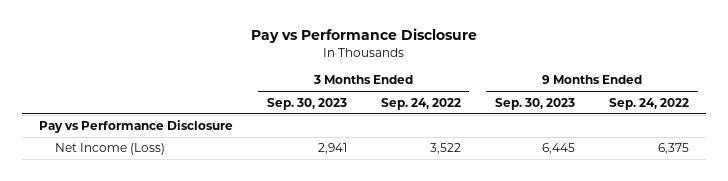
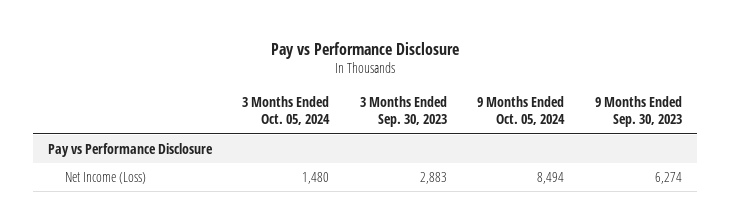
[380,97,461,110] Sep. 24, 2022 -> none
[609,97,690,110] Sep. 24, 2022 -> none
none -> [242,95,331,126] 3 Months Ended Oct. 05, 2024
none -> [477,95,566,126] 9 Months Ended Oct. 05, 2024
[317,143,347,155] 2,941 -> [419,172,447,185] 2,883
[541,143,575,155] 6,445 -> [654,172,682,185] 6,274

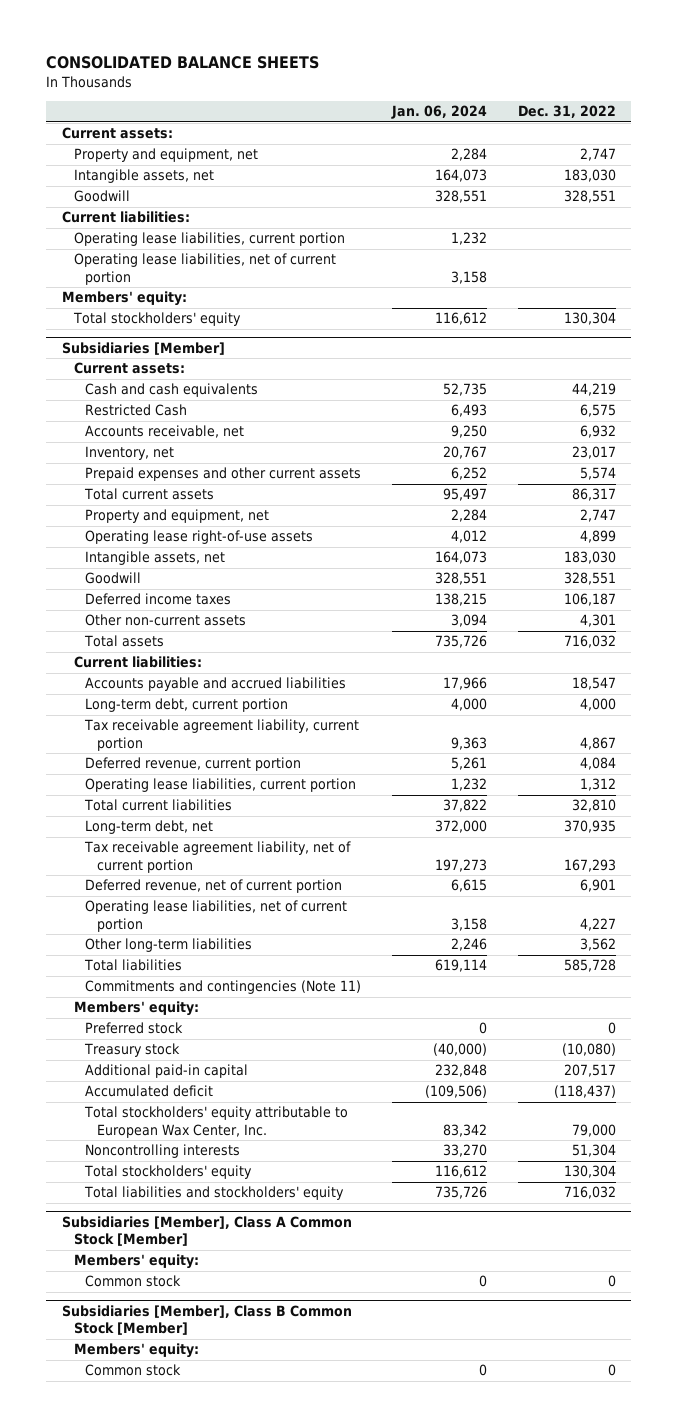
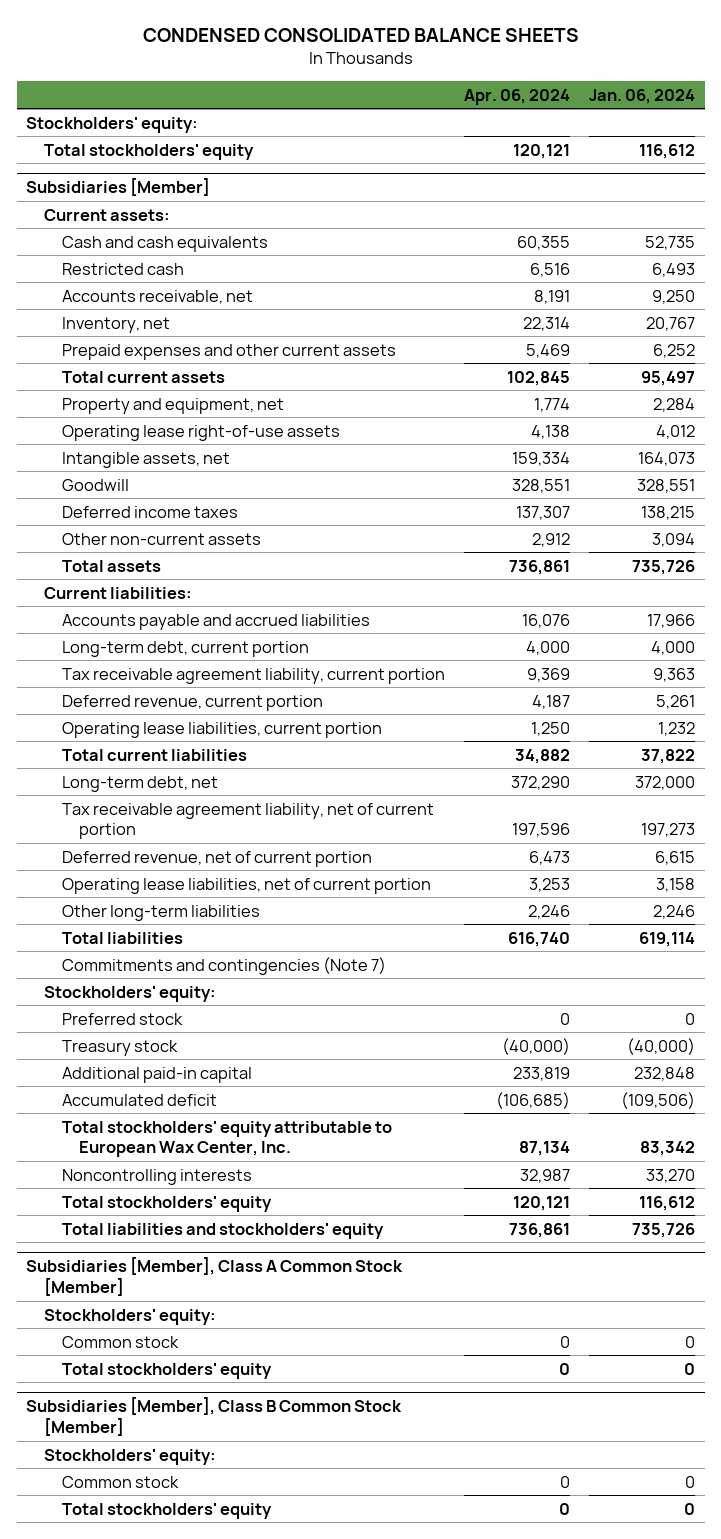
[46,56,320,70] CONSOLIDATED BALANCE SHEETS -> [142,28,579,43] CONDENSED CONSOLIDATED BALANCE SHEETS
[517,105,616,119] Dec. 31, 2022 -> none
none -> [463,88,570,105] Apr. 06, 2024
[61,127,173,140] Current assets: -> none
[73,148,258,163] Property and equipment, net -> none
[73,169,214,184] Intangible assets, net -> none
[73,190,130,203] Goodwill -> none
[61,211,190,224] Current liabilities: -> none
[73,232,345,247] Operating lease liabilities, current portion -> none
[73,253,336,285] Operating lease liabilities, net of current portion -> none
[61,291,187,307] Members' equity: -> [26,116,199,133] Stockholders' equity:
[85,404,188,417] Restricted Cash -> [61,262,184,275] Restricted cash
[85,980,362,995] Commitments and contingencies (Note 11) -> [61,956,386,975] Commitments and contingencies (Note 7)
[73,1001,199,1017] Members' equity: -> [43,985,216,1002] Stockholders' equity:
[73,1254,199,1270] Members' equity: -> [43,1308,216,1325] Stockholders' equity:
none -> [61,1362,272,1379] Total stockholders' equity
[73,1343,199,1359] Members' equity: -> [43,1448,216,1465] Stockholders' equity:
none -> [61,1502,272,1519] Total stockholders' equity

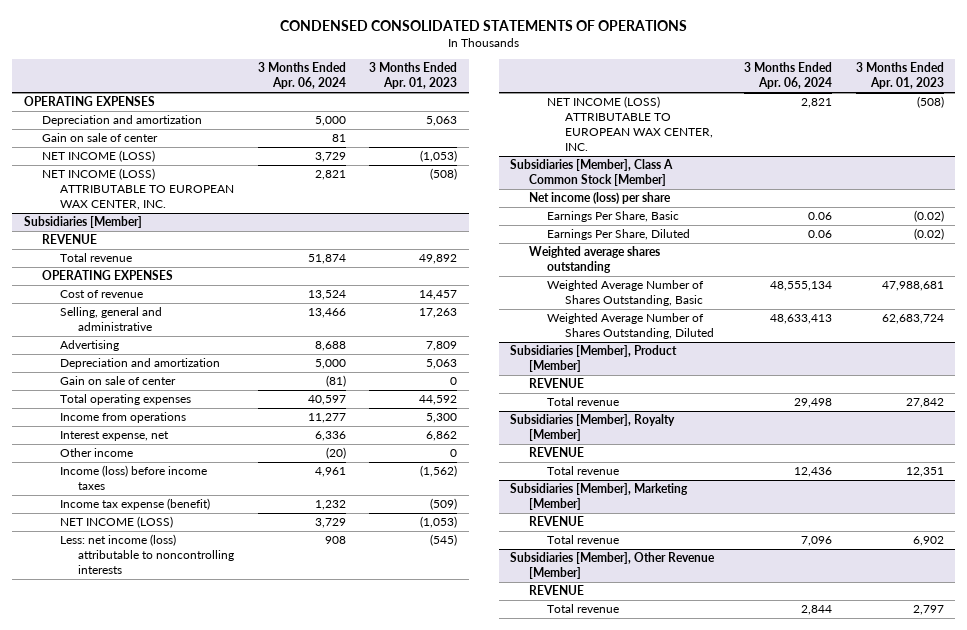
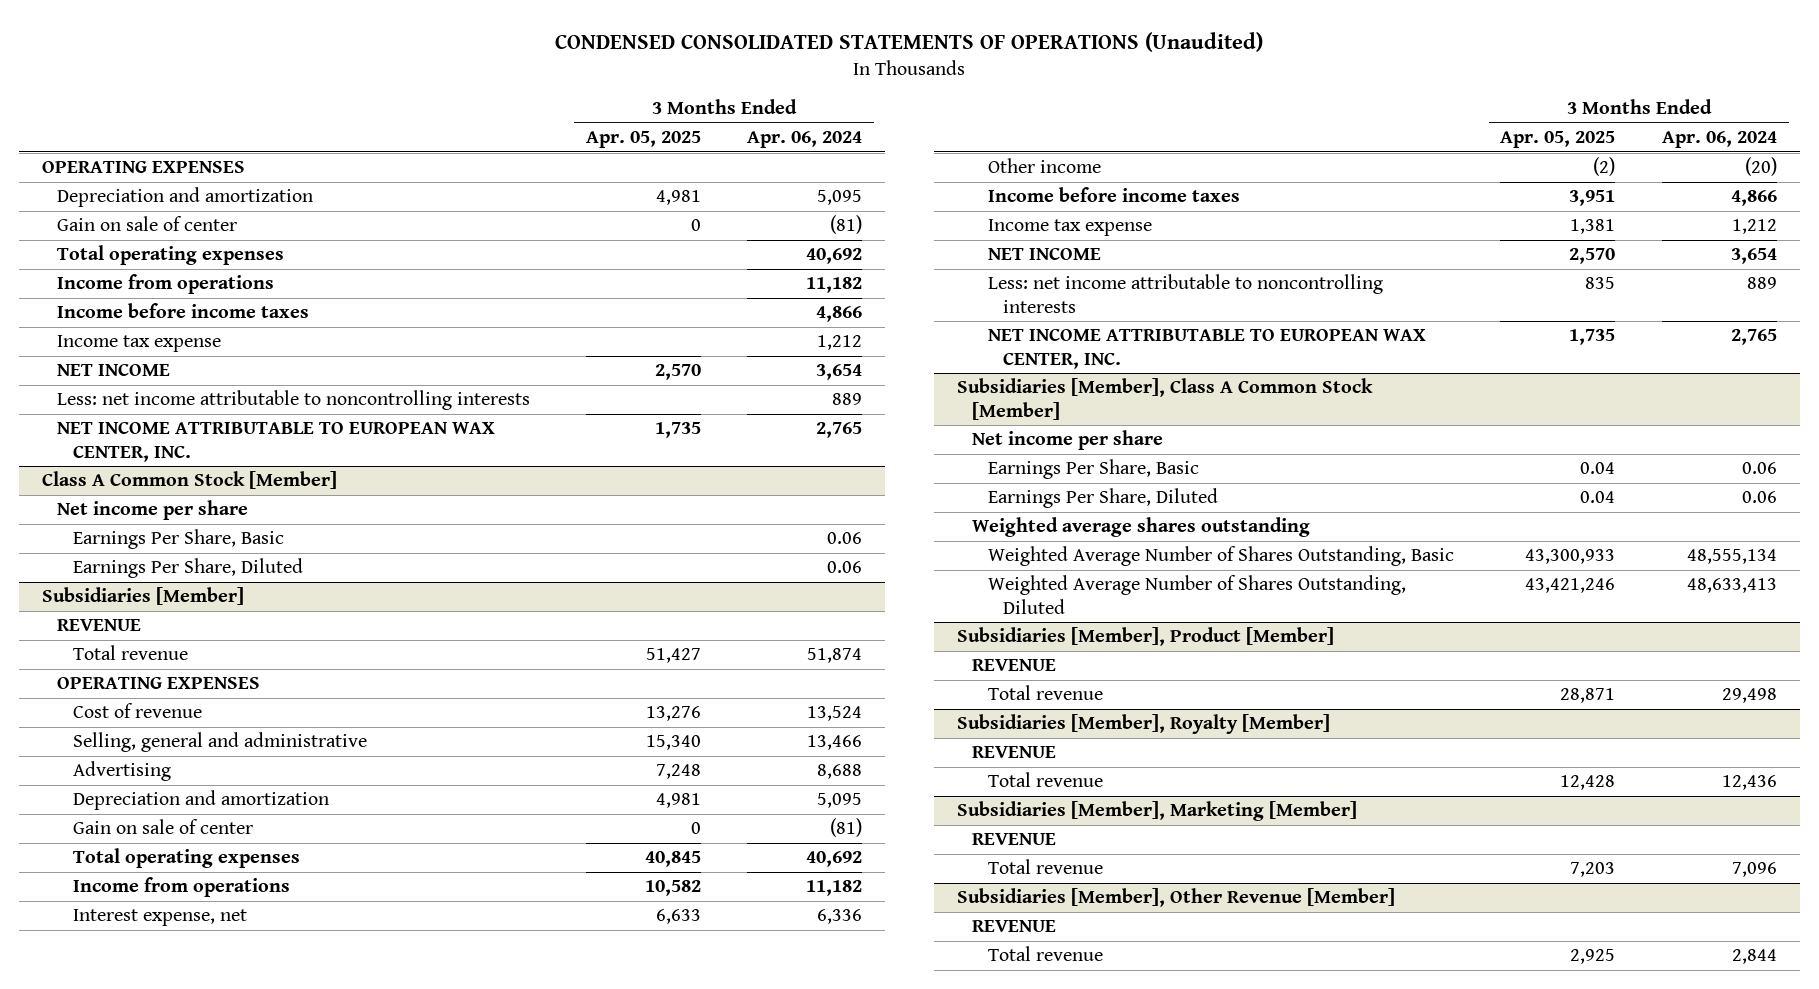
[279,19,687,31] CONDENSED CONSOLIDATED STATEMENTS OF OPERATIONS -> [555,31,1264,52] CONDENSED CONSOLIDATED STATEMENTS OF OPERATIONS (Unaudited)
[369,62,458,90] 3 Months Ended Apr. 01, 2023 -> none
none -> [585,131,701,149] Apr. 05, 2025
[314,116,346,127] 5,000 -> [817,190,863,206] 5,095
[331,134,346,143] 81 -> [830,215,863,235] (81)
none -> [57,245,285,266] Total operating expenses
none -> [57,274,275,295] Income from operations
none -> [57,303,310,319] Income before income taxes
none -> [57,335,222,353] Income tax expense
[41,150,155,163] NET INCOME (LOSS) -> [57,363,171,377] NET INCOME
[314,152,346,163] 3,729 -> [816,364,863,381] 3,654
none -> [57,390,531,411] Less: net income attributable to noncontrolling interests
[41,168,235,211] NET INCOME (LOSS) ATTRIBUTABLE TO EUROPEAN WAX CENTER, INC. -> [57,421,496,462] NET INCOME ATTRIBUTABLE TO EUROPEAN WAX CENTER, INC.
[314,170,346,181] 2,821 -> [816,422,863,439] 2,765
none -> [41,471,337,490] Class A Common Stock [Member]
none -> [57,500,249,521] Net income per share
none -> [73,529,285,550] Earnings Per Share, Basic
none -> [73,558,304,579] Earnings Per Share, Diluted
[314,359,346,370] 5,000 -> [817,793,863,809] 5,095
[307,395,346,406] 40,597 -> [806,851,863,868] 40,692
[307,413,346,424] 11,277 -> [806,880,863,897] 11,182
[60,465,208,491] Income (loss) before income taxes -> [987,187,1240,203] Income before income taxes
[314,467,346,478] 4,961 -> [1731,190,1778,207] 4,866
[60,498,211,511] Income tax expense (benefit) -> [987,219,1152,237] Income tax expense
[314,500,346,511] 1,232 -> [1732,219,1778,235] 1,212
[60,516,174,529] NET INCOME (LOSS) -> [987,247,1101,261] NET INCOME
[314,518,346,529] 3,729 -> [1731,248,1778,265] 3,654
[60,534,235,575] Less: net income (loss) attributable to noncontrolling interests -> [987,274,1383,313] Less: net income attributable to noncontrolling interests
[324,536,346,545] 908 -> [1747,277,1778,290] 889
[546,96,714,152] NET INCOME (LOSS) ATTRIBUTABLE TO EUROPEAN WAX CENTER, INC. -> [987,328,1426,369] NET INCOME ATTRIBUTABLE TO EUROPEAN WAX CENTER, INC.
[801,98,833,109] 2,821 -> [1731,329,1778,346] 2,765
[528,192,671,205] Net income (loss) per share -> [972,430,1164,451] Net income per share

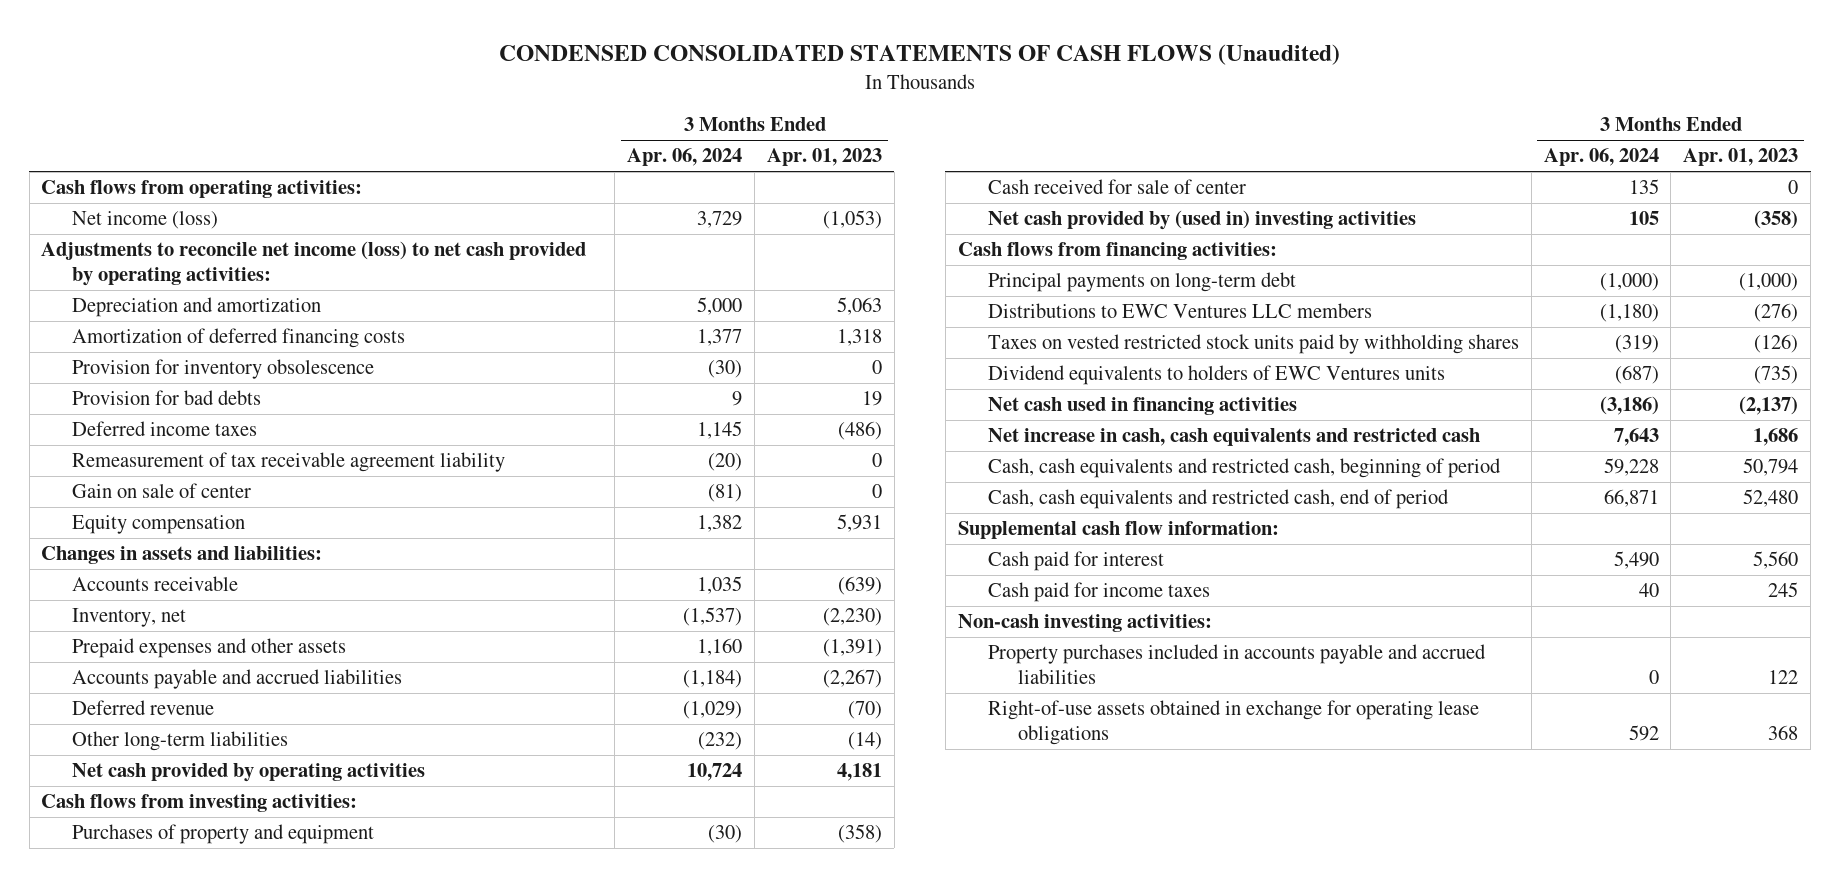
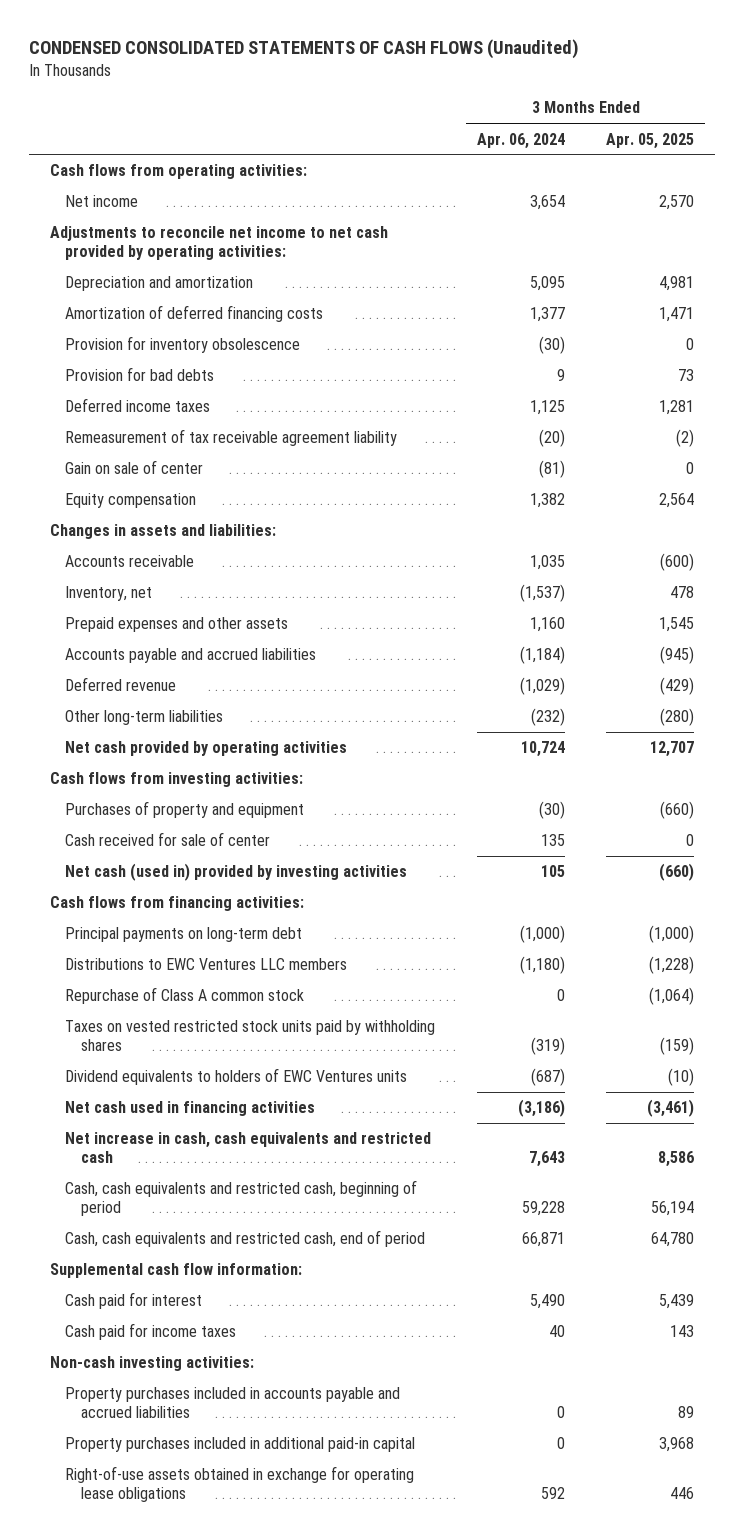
[766,148,882,167] Apr. 01, 2023 -> none
none -> [606,132,695,149] Apr. 05, 2025
[71,211,218,230] Net income (loss) -> [65,195,139,208] Net income
[697,211,743,229] 3,729 -> [529,195,565,211] 3,654
[41,241,587,287] Adjustments to reconcile net income (loss) to net cash provided by operating activities: -> [49,226,388,261] Adjustments to reconcile net income to net cash provided by operating activities:
[697,297,743,316] 5,000 -> [529,276,565,292] 5,095
[697,421,743,440] 1,145 -> [529,400,565,416] 1,125
[987,210,1416,231] Net cash provided by (used in) investing activities -> [65,863,408,882] Net cash (used in) provided by investing activities
none -> [65,987,305,1005] Repurchase of Class A common stock
none -> [65,1437,416,1453] Property purchases included in additional paid-in capital

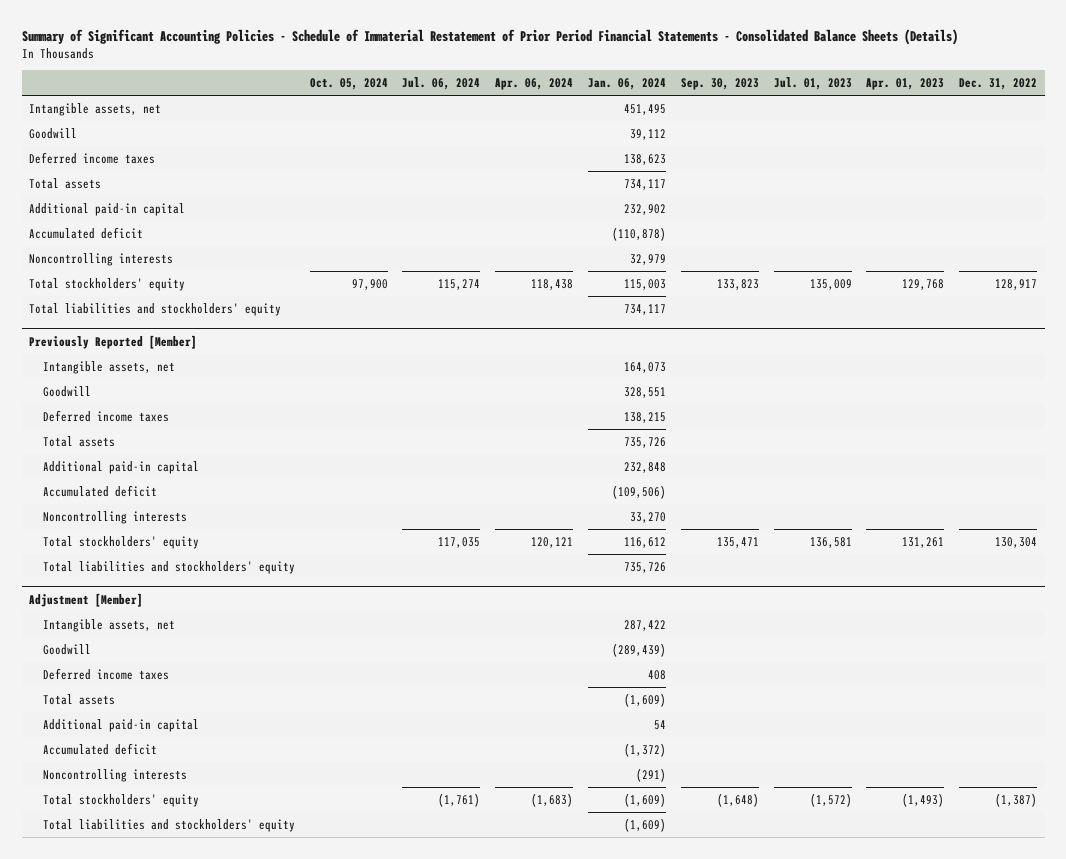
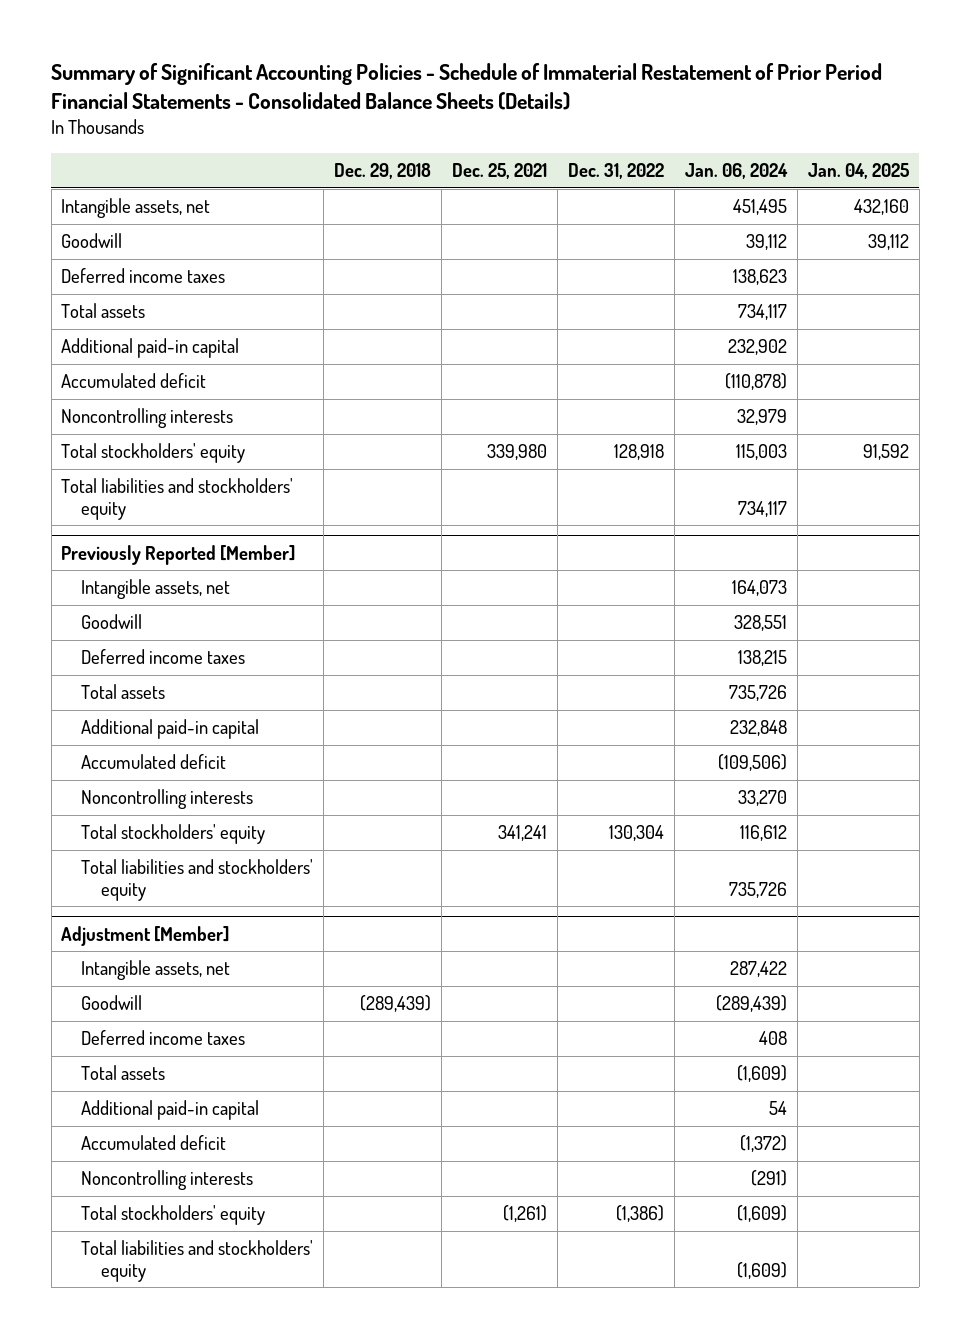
[309,78,388,91] Oct. 05, 2024 -> none
[402,77,481,91] Jul. 06, 2024 -> none
[495,78,574,91] Apr. 06, 2024 -> none
[680,78,759,91] Sep. 30, 2023 -> none
[773,77,852,91] Jul. 01, 2023 -> none
[866,78,945,91] Apr. 01, 2023 -> none
none -> [334,163,432,180] Dec. 29, 2018
none -> [452,163,548,180] Dec. 25, 2021
none -> [807,163,909,180] Jan. 04, 2025
[995,278,1038,290] 128,917 -> [613,444,664,461] 128,918
[995,792,1038,807] (1,387) -> [615,1205,664,1223] (1,386)

